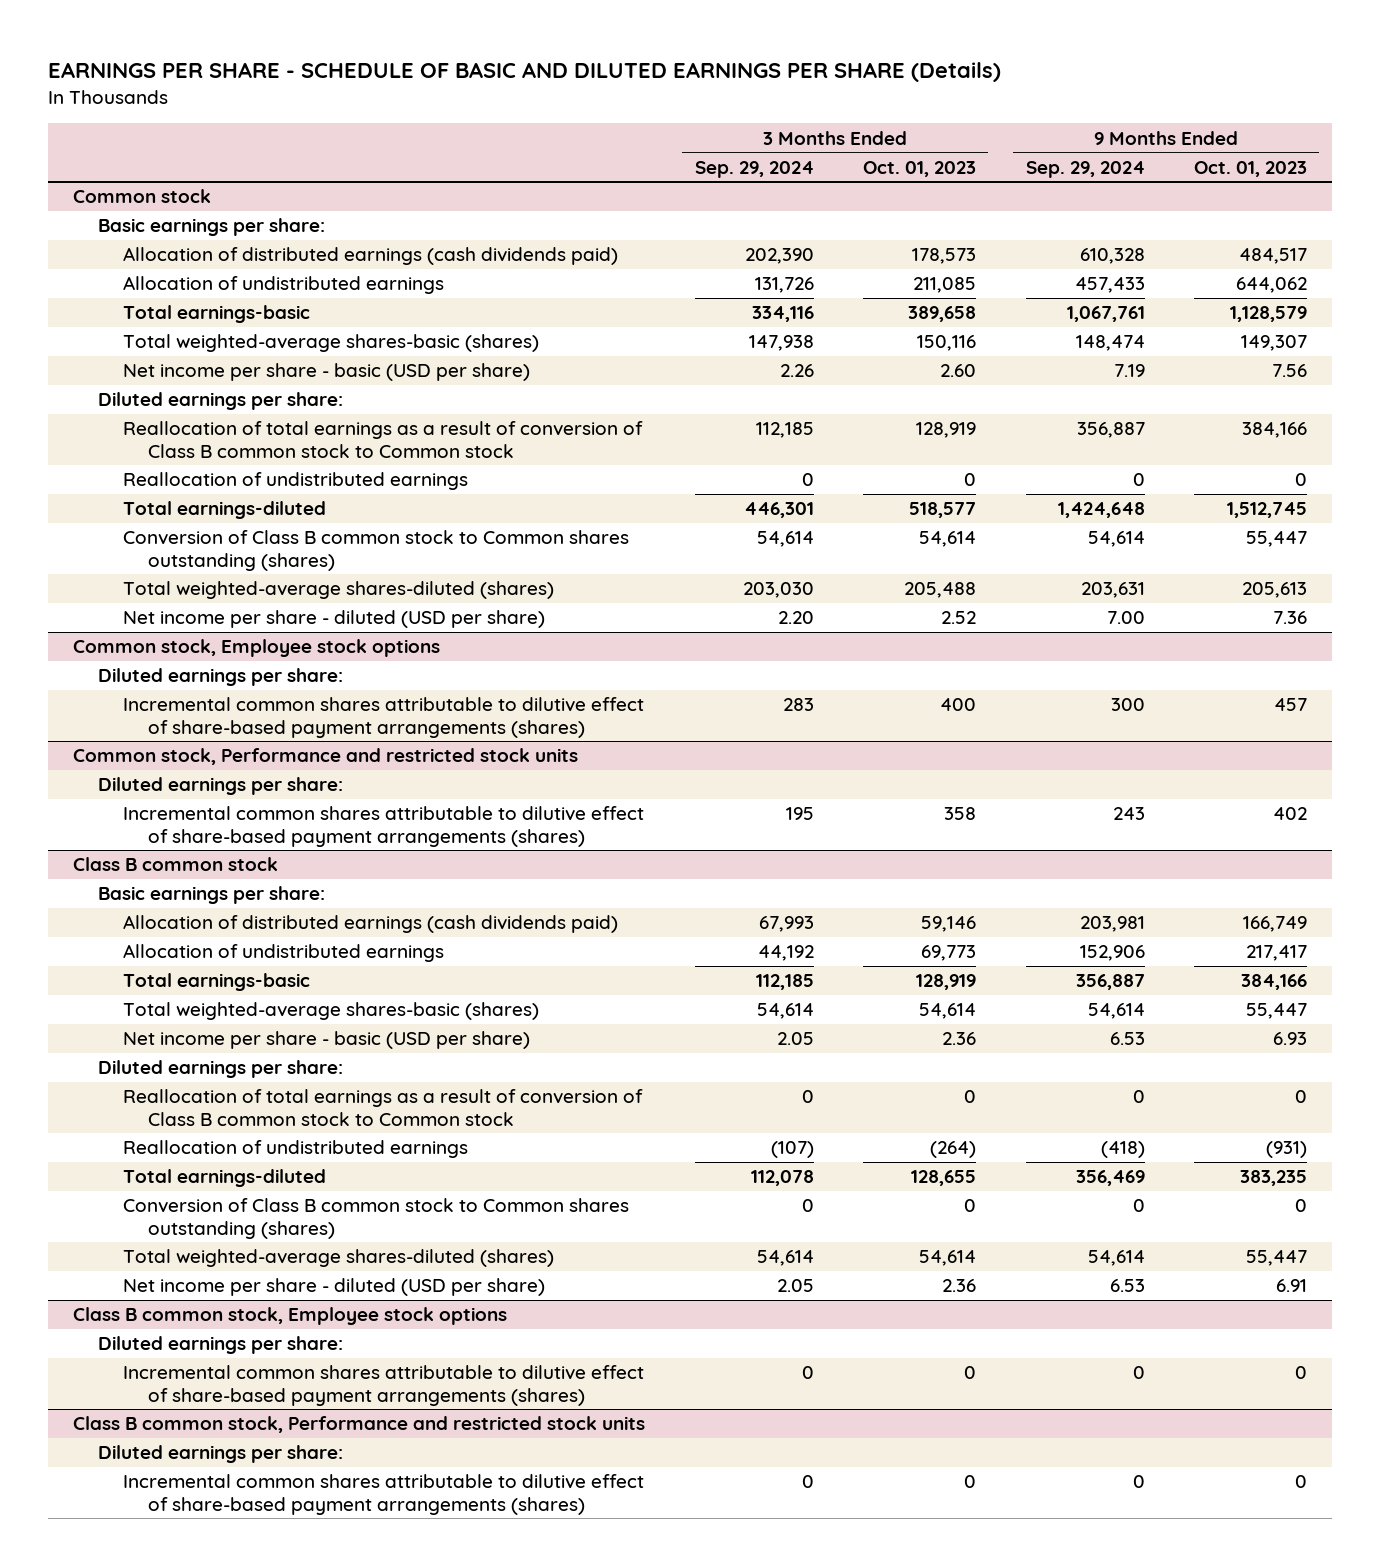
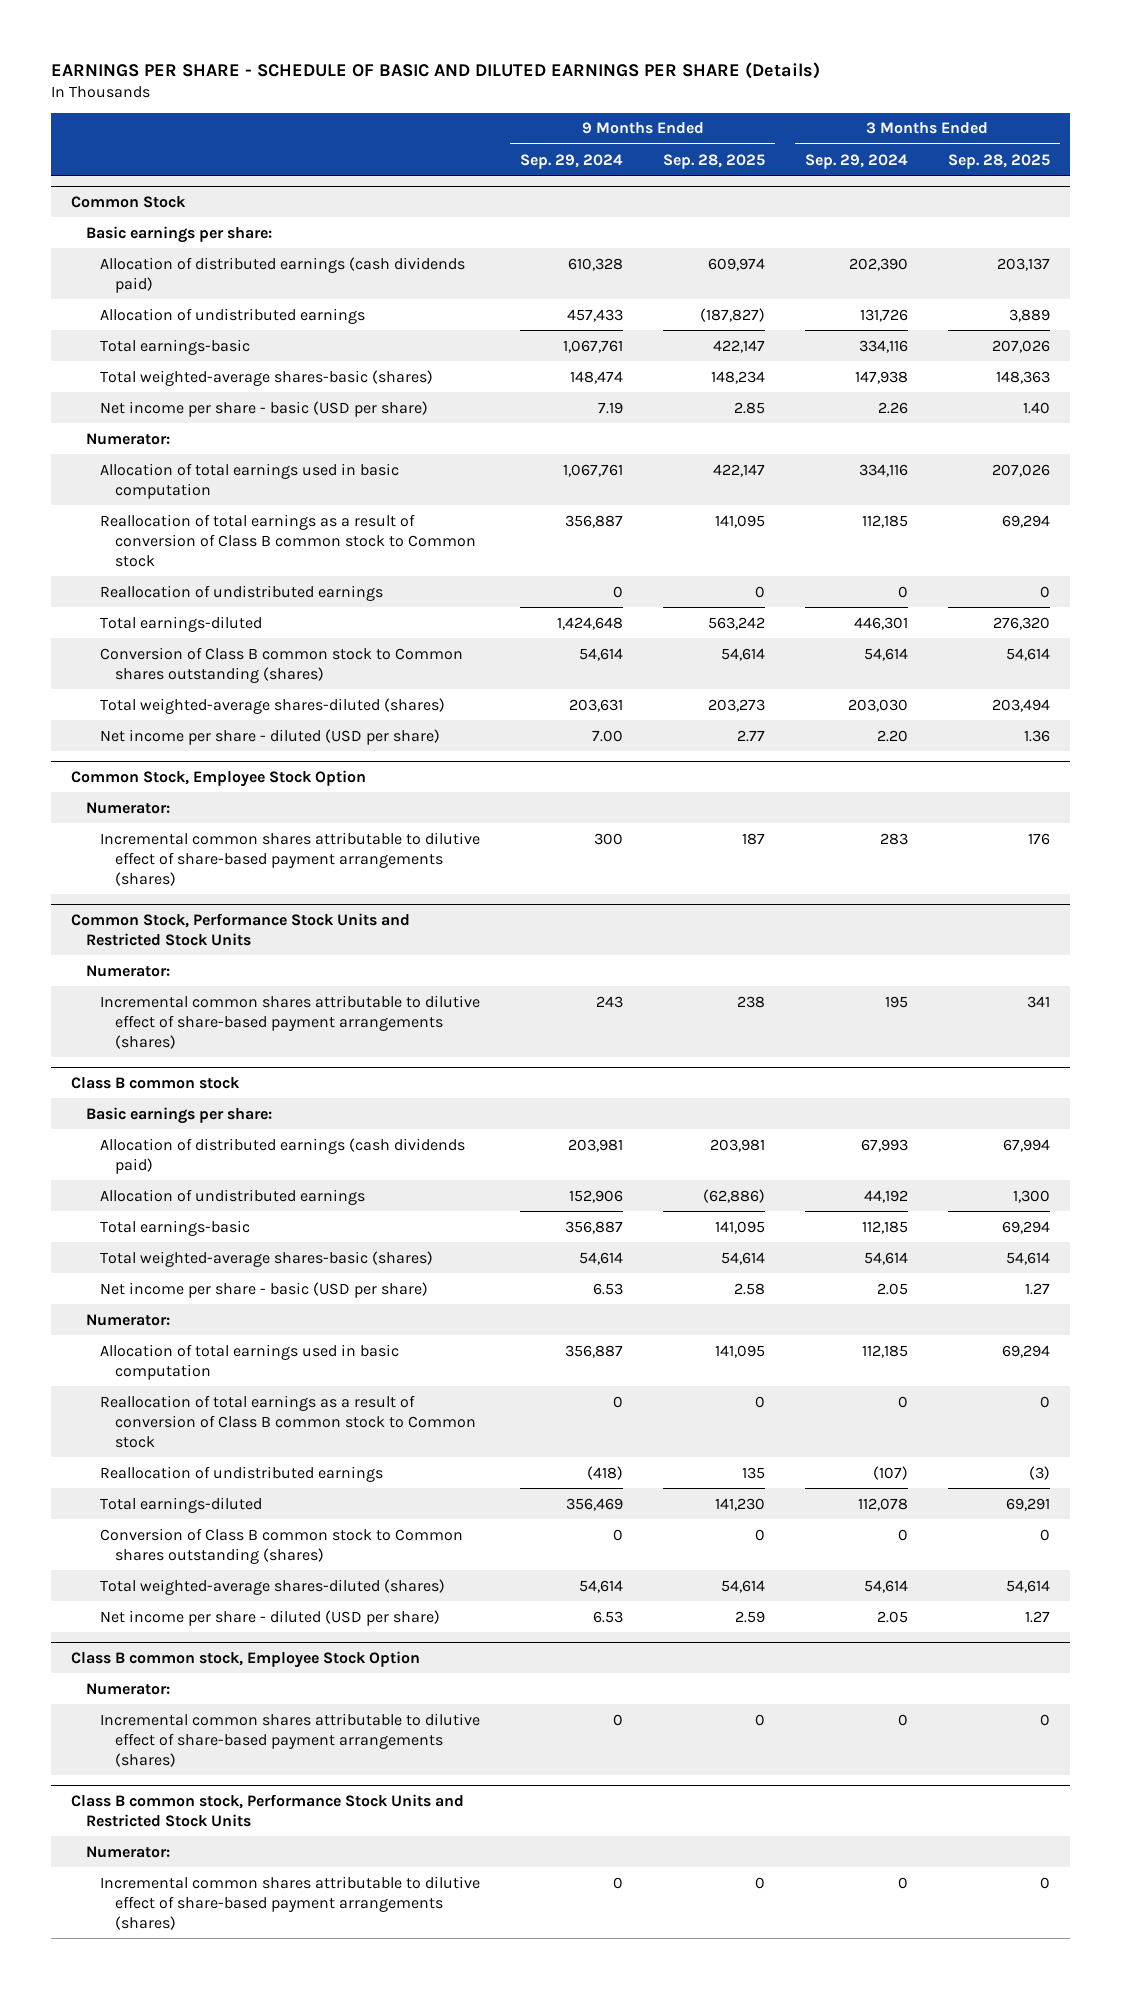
[863,160,977,177] Oct. 01, 2023 -> none
[1194,160,1308,177] Oct. 01, 2023 -> none
none -> [663,153,766,169] Sep. 28, 2025
none -> [947,153,1050,169] Sep. 28, 2025
[73,189,212,204] Common stock -> [71,195,187,208] Common Stock
[97,392,343,411] Diluted earnings per share: -> [85,432,170,445] Numerator:
none -> [100,462,400,499] Allocation of total earnings used in basic computation
[73,639,441,658] Common stock, Employee stock options -> [71,769,367,787] Common Stock, Employee Stock Option
[97,668,343,687] Diluted earnings per share: -> [85,801,170,814] Numerator:
[73,748,579,766] Common stock, Performance and restricted stock units -> [71,912,411,946] Common Stock, Performance Stock Units and Restricted Stock Units
[97,777,343,796] Diluted earnings per share: -> [85,964,170,977] Numerator:
[97,1060,343,1079] Diluted earnings per share: -> [85,1313,170,1326] Numerator:
none -> [100,1343,400,1380] Allocation of total earnings used in basic computation
[73,1307,508,1326] Class B common stock, Employee stock options -> [71,1650,421,1668] Class B common stock, Employee Stock Option
[97,1336,343,1355] Diluted earnings per share: -> [85,1682,170,1695] Numerator:
[73,1416,646,1434] Class B common stock, Performance and restricted stock units -> [71,1793,465,1827] Class B common stock, Performance Stock Units and Restricted Stock Units
[97,1445,343,1464] Diluted earnings per share: -> [85,1845,170,1858] Numerator:

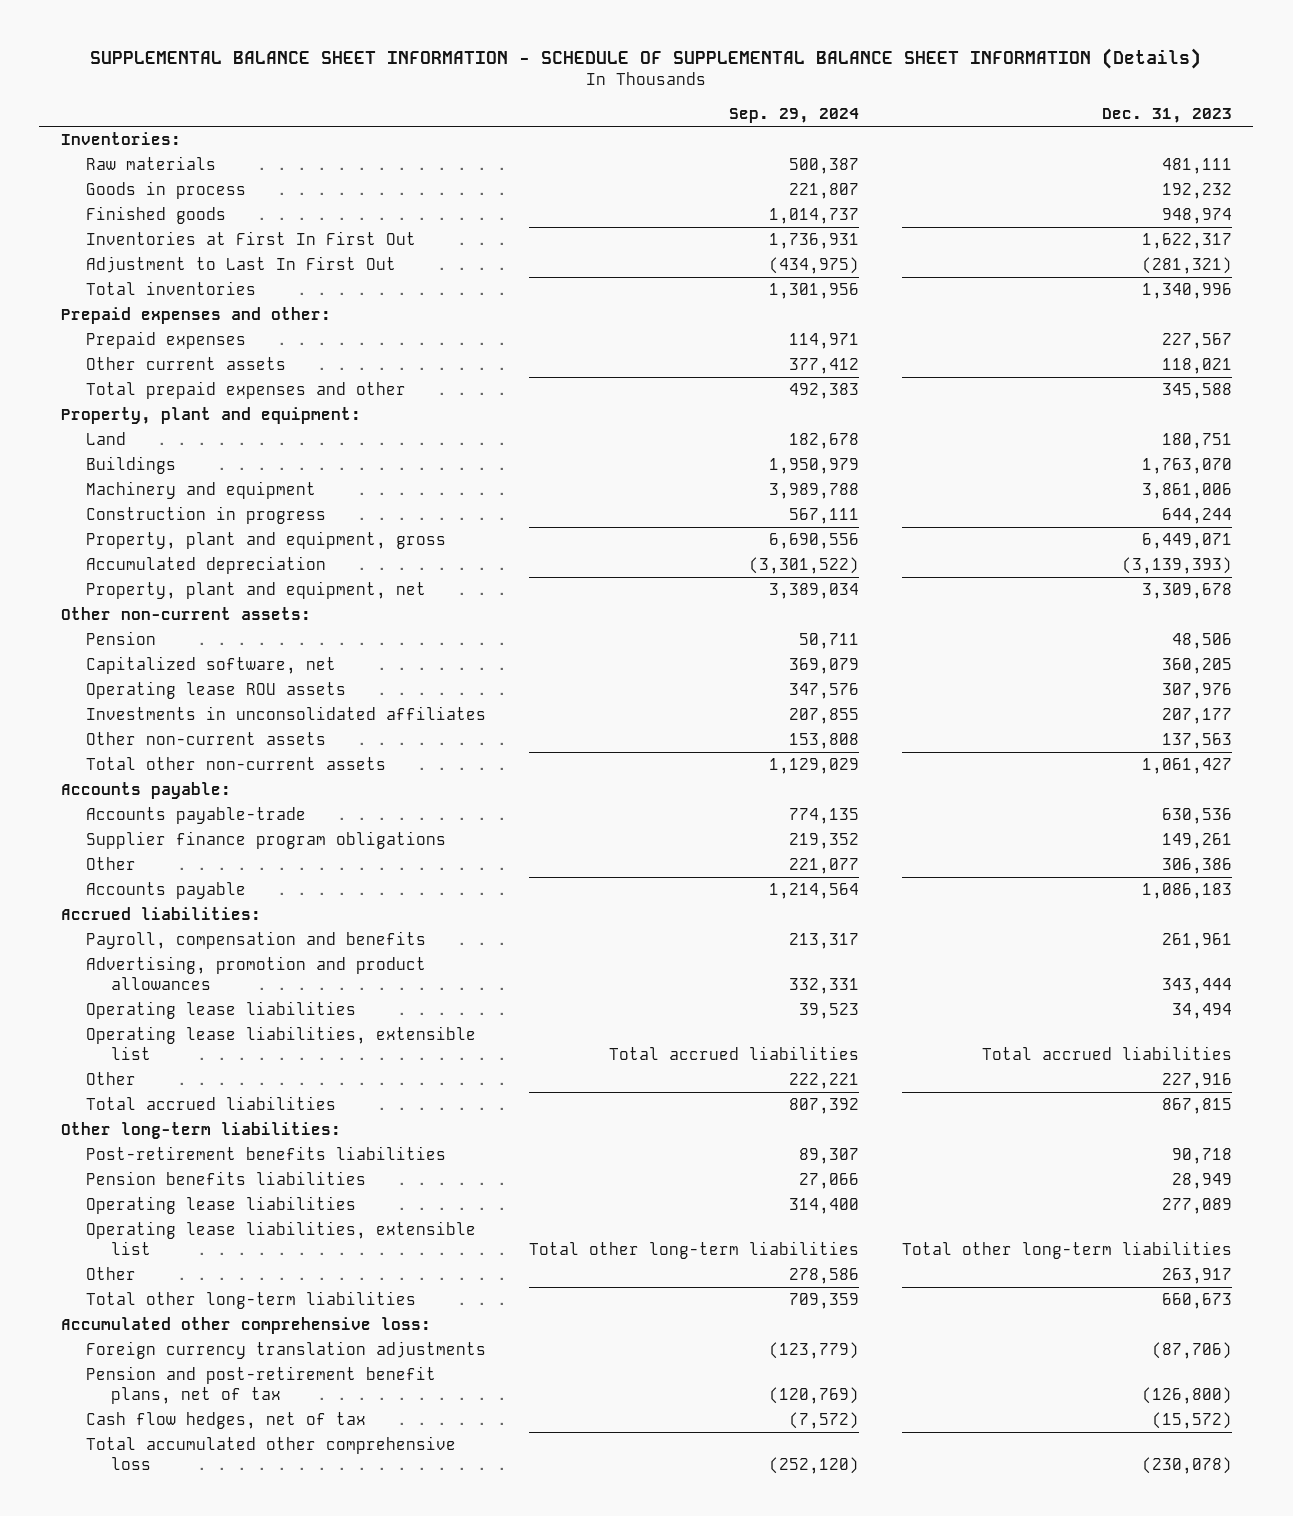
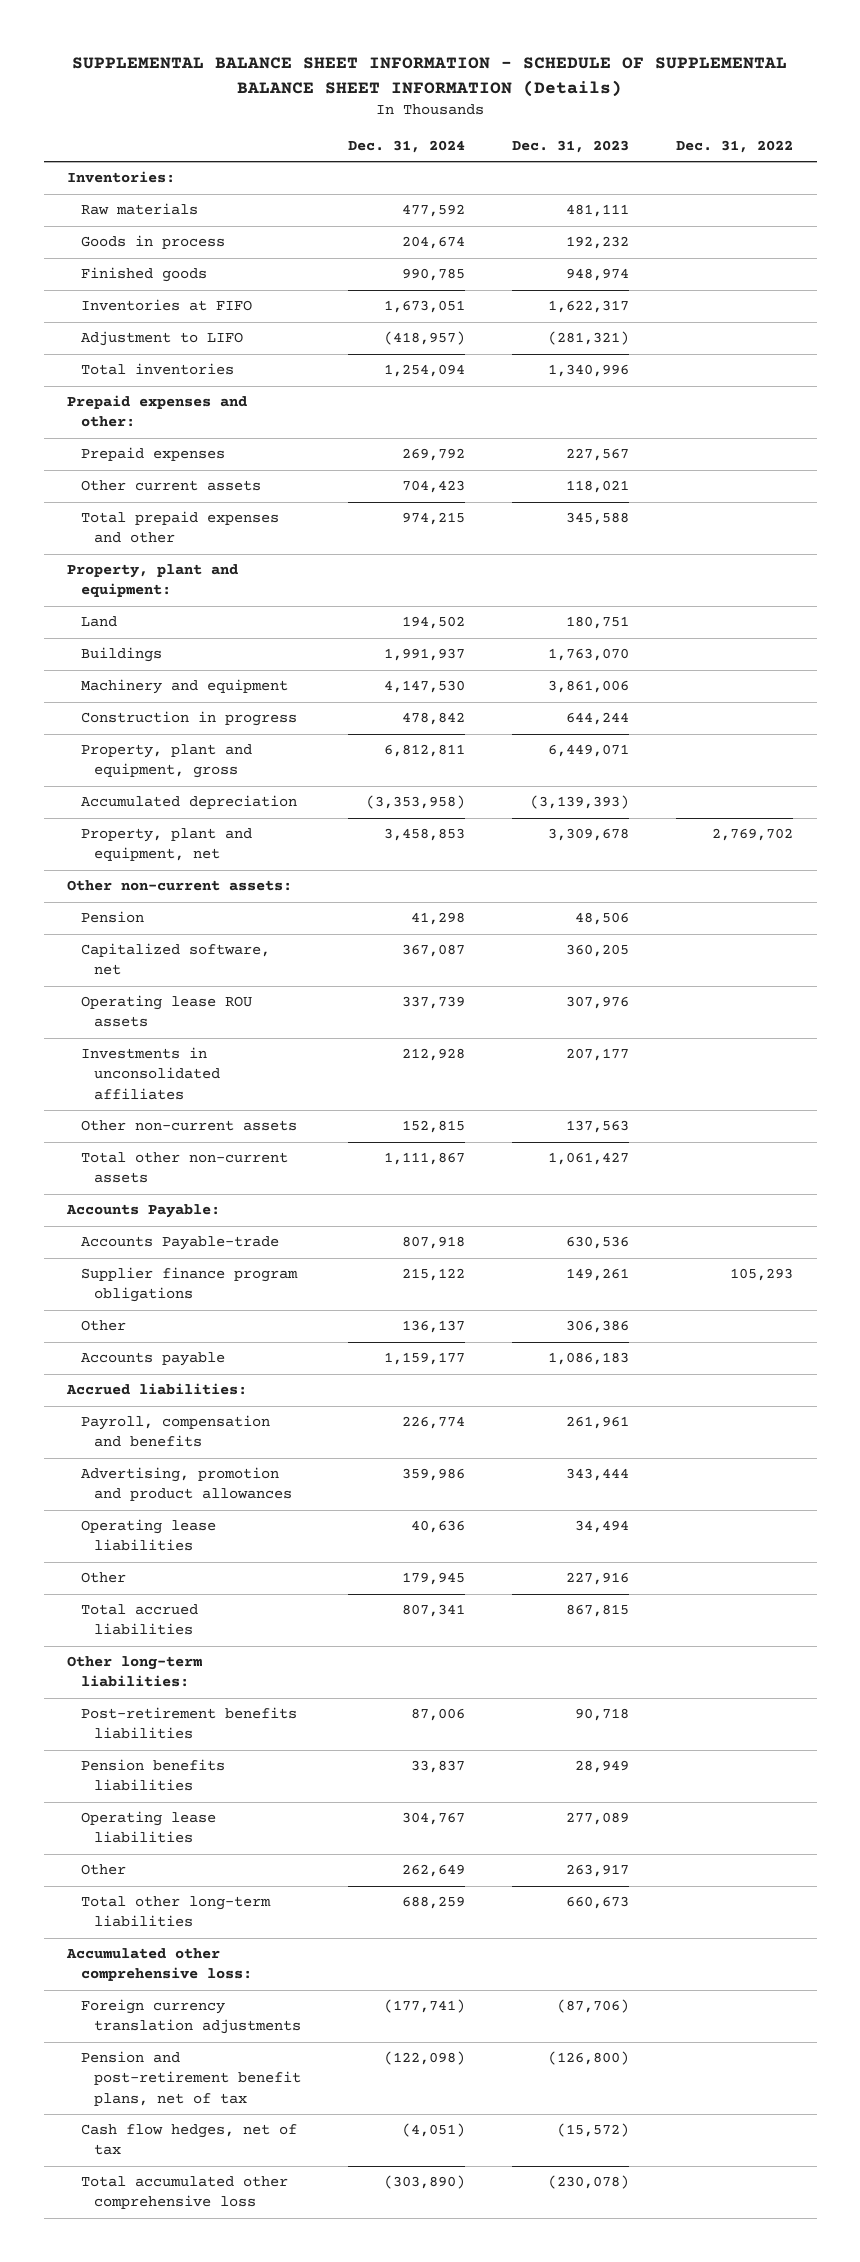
[728,107,859,123] Sep. 29, 2024 -> none
none -> [348,139,466,153] Dec. 31, 2024
none -> [676,139,794,153] Dec. 31, 2022
[85,231,416,246] Inventories at First In First Out -> [80,299,252,312] Inventories at FIFO
[85,256,396,274] Adjustment to Last In First Out -> [80,331,243,347] Adjustment to LIFO
[60,782,231,800] Accounts payable: -> [66,1204,221,1219] Accounts Payable:
[85,807,306,825] Accounts payable-trade -> [80,1236,279,1251] Accounts Payable-trade
[85,1026,476,1060] Operating lease liabilities, extensible list -> none
[85,1221,476,1255] Operating lease liabilities, extensible list -> none

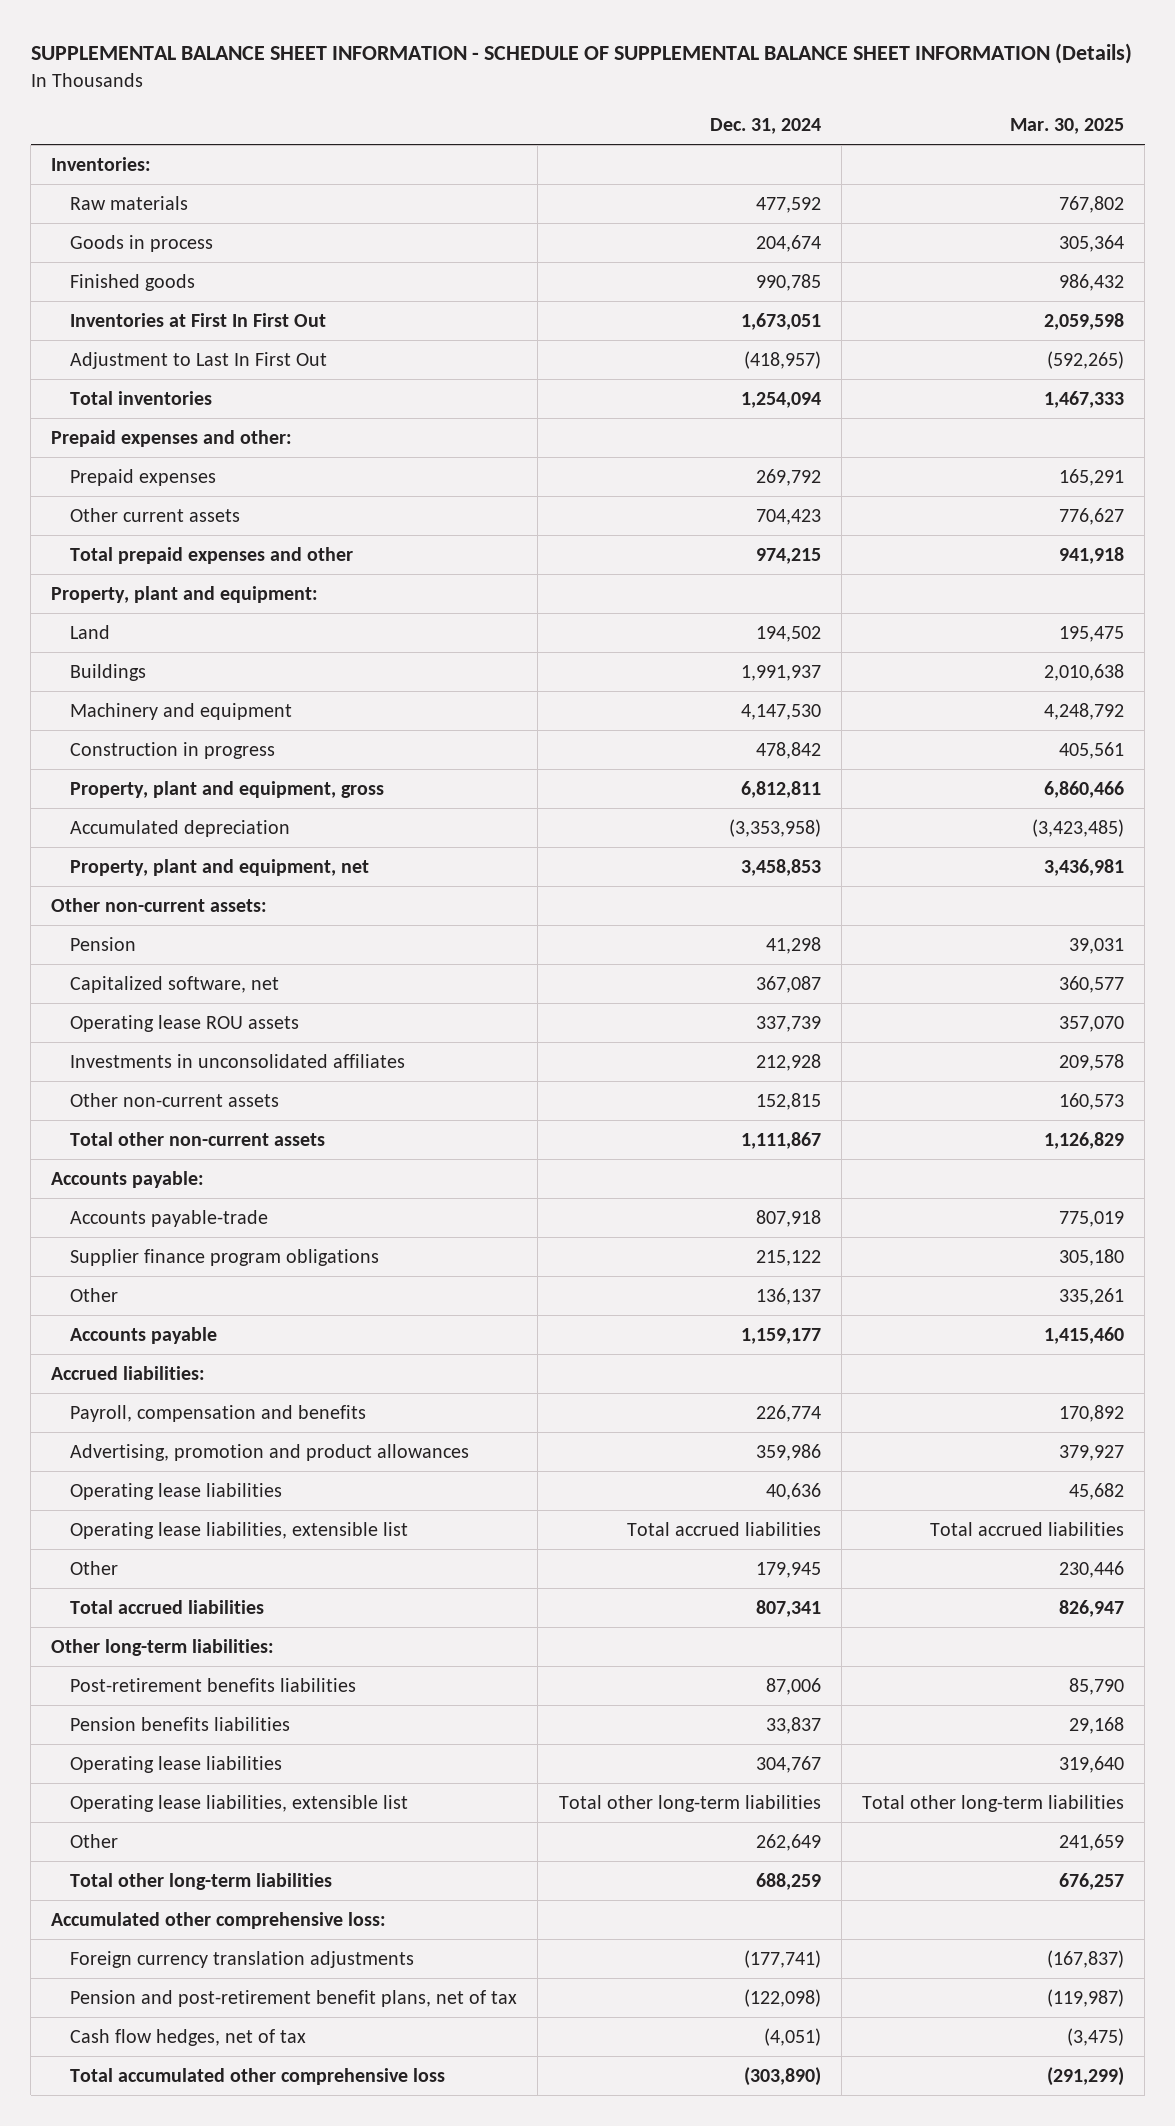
[512,139,630,153] Dec. 31, 2023 -> none
[676,139,794,153] Dec. 31, 2022 -> none
none -> [1010,118,1125,135] Mar. 30, 2025
[80,299,252,312] Inventories at FIFO -> [69,312,326,327] Inventories at First In First Out
[80,331,243,347] Adjustment to LIFO -> [69,351,327,369] Adjustment to Last In First Out
[66,1204,221,1219] Accounts Payable: -> [51,1170,205,1188] Accounts payable:
[80,1236,279,1251] Accounts Payable-trade -> [69,1209,268,1227] Accounts payable-trade
none -> [69,1521,408,1539] Operating lease liabilities, extensible list
none -> [69,1794,408,1812] Operating lease liabilities, extensible list

